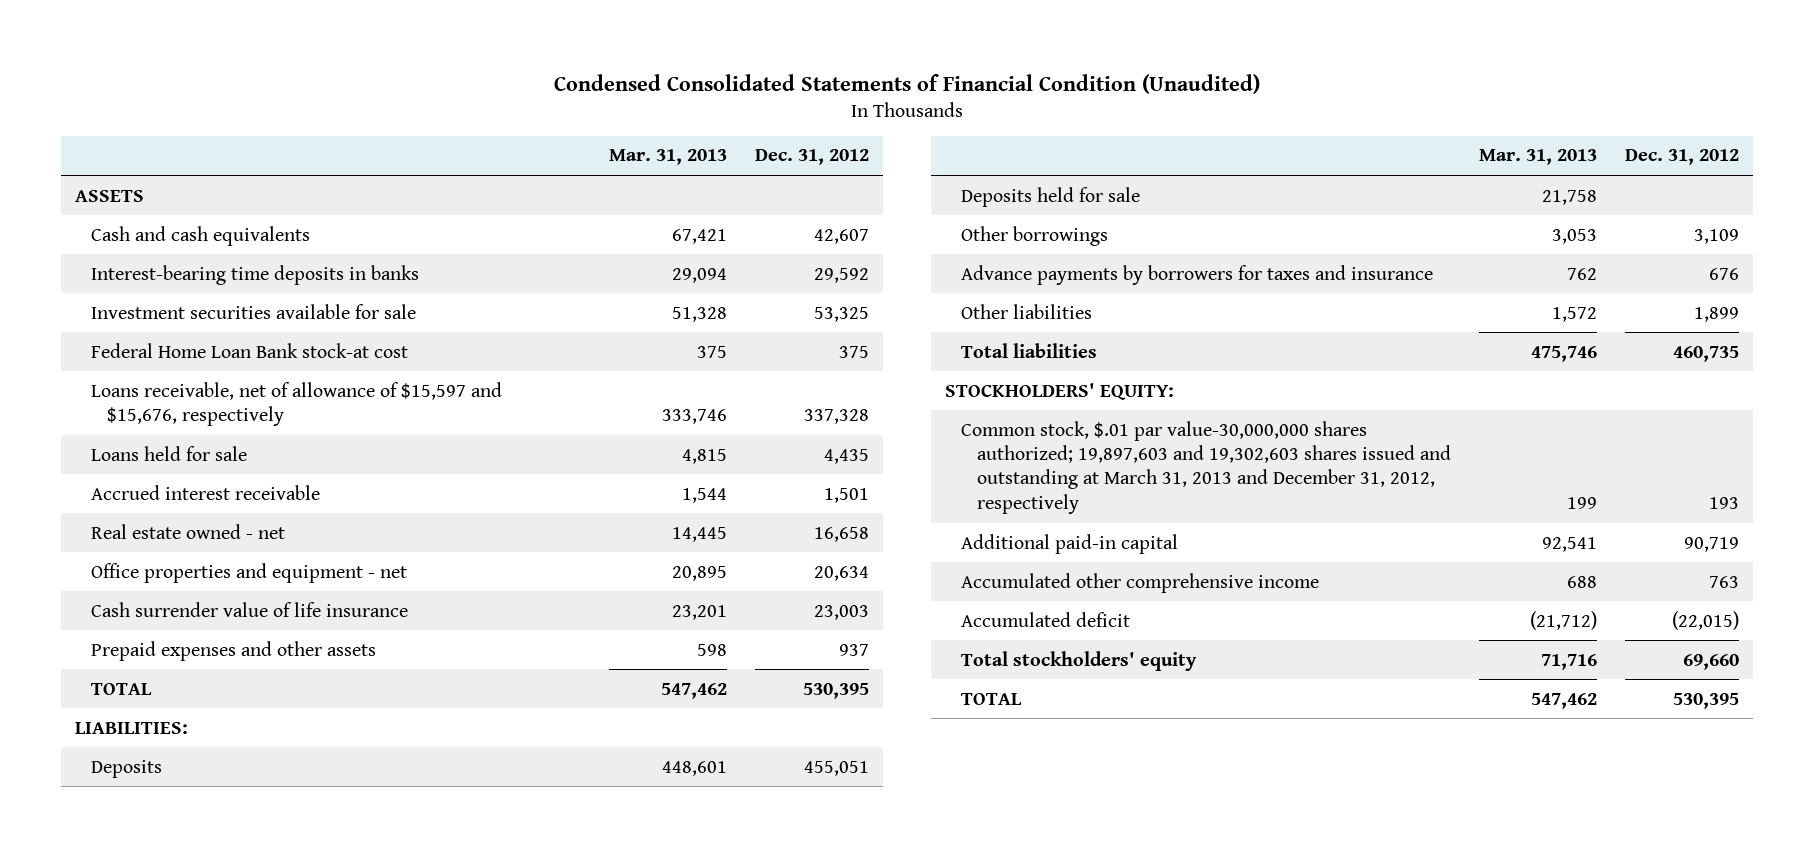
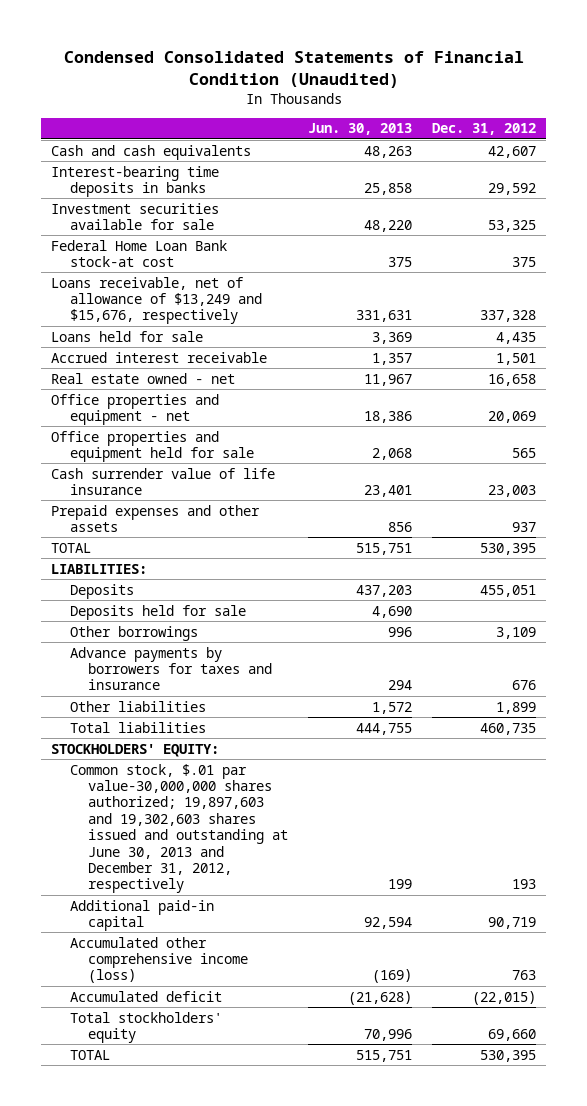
[609,149,728,166] Mar. 31, 2013 -> none
none -> [308,123,413,136] Jun. 30, 2013
[74,189,144,202] ASSETS -> none
[90,381,502,427] Loans receivable, net of allowance of $15,597 and $15,676, respectively -> [50,276,262,325] Loans receivable, net of allowance of $13,249 and $15,676, respectively
[813,565,869,581] 20,634 -> [488,410,537,423] 20,069
none -> [50,430,254,462] Office properties and equipment held for sale
[961,420,1452,514] Common stock, $.01 par value-30,000,000 shares authorized; 19,897,603 and 19,302,603 shares issued and outstanding at March 31, 2013 and December 31, 2012, respectively -> [69,763,289,894] Common stock, $.01 par value-30,000,000 shares authorized; 19,897,603 and 19,302,603 shares issued and outstanding at June 30, 2013 and December 31, 2012, respectively
[961,572,1320,593] Accumulated other comprehensive income -> [69,936,249,984] Accumulated other comprehensive income (loss)

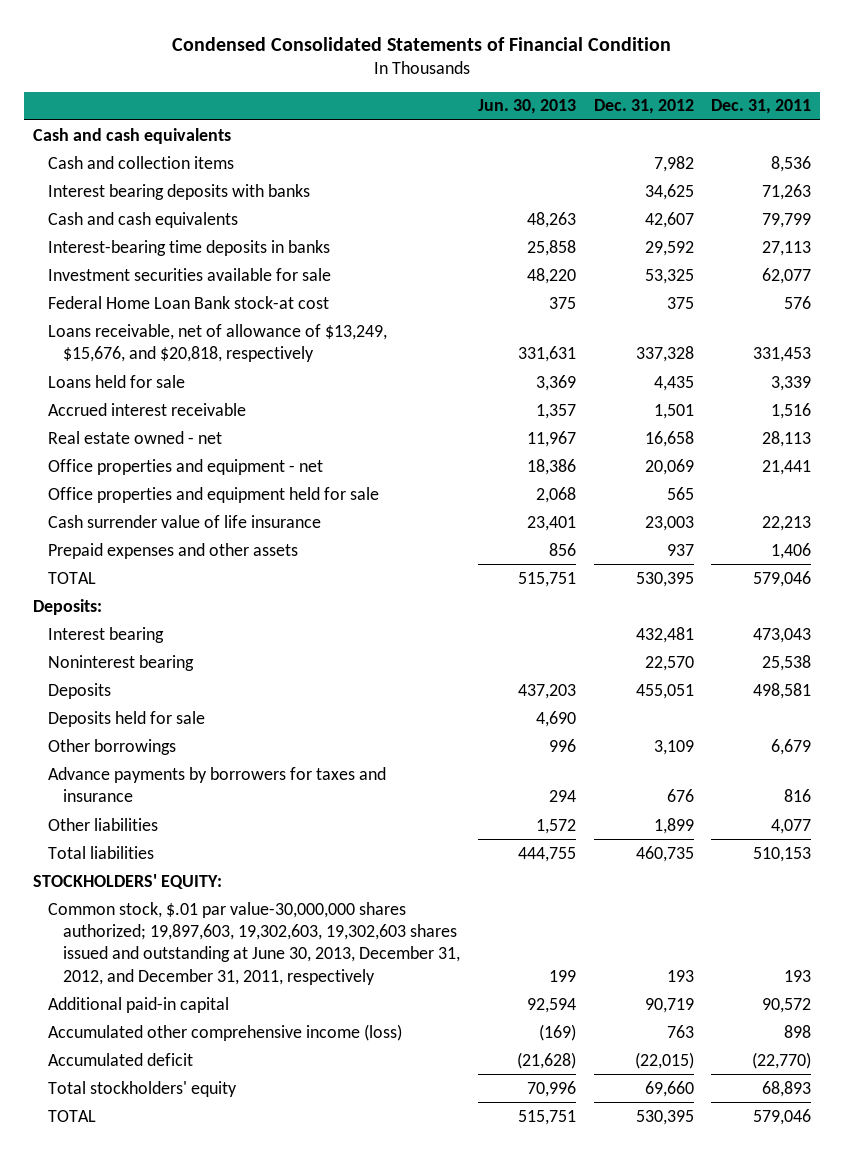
[63,50,524,88] Condensed Consolidated Statements of Financial Condition (Unaudited) -> [172,36,672,51] Condensed Consolidated Statements of Financial Condition
none -> [711,99,812,115] Dec. 31, 2011
none -> [32,127,231,144] Cash and cash equivalents
none -> [47,155,234,169] Cash and collection items
none -> [47,183,310,200] Interest bearing deposits with banks
[50,276,262,325] Loans receivable, net of allowance of $13,249 and $15,676, respectively -> [47,323,387,363] Loans receivable, net of allowance of $13,249, $15,676, and $20,818, respectively
[50,563,147,574] LIABILITIES: -> none
none -> [32,598,102,615] Deposits:
none -> [47,626,164,643] Interest bearing
none -> [47,654,194,671] Noninterest bearing
[69,763,289,894] Common stock, $.01 par value-30,000,000 shares authorized; 19,897,603 and 19,302,603 shares issued and outstanding at June 30, 2013 and December 31, 2012, respectively -> [47,901,461,985] Common stock, $.01 par value-30,000,000 shares authorized; 19,897,603, 19,302,603, 19,302,603 shares issued and outstanding at June 30, 2013, December 31, 2012, and December 31, 2011, respectively

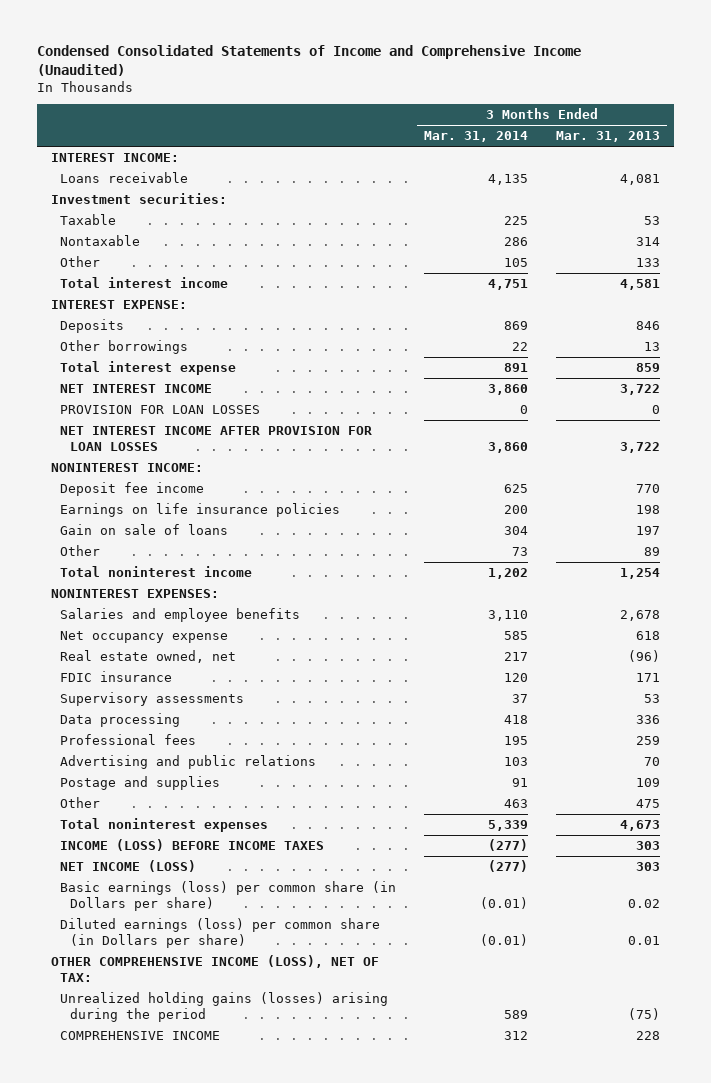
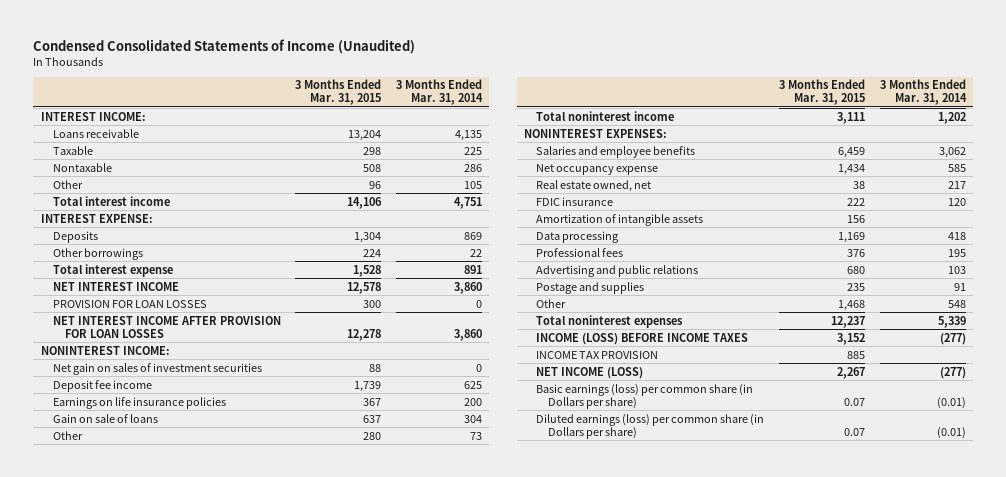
[36,44,581,77] Condensed Consolidated Statements of Income and Comprehensive Income (Unaudited) -> [33,38,416,54] Condensed Consolidated Statements of Income (Unaudited)
[556,131,661,143] Mar. 31, 2013 -> none
none -> [295,79,382,106] 3 Months Ended Mar. 31, 2015
[50,193,227,205] Investment securities: -> none
none -> [52,362,262,375] Net gain on sales of investment securities
[488,610,529,622] 3,110 -> [938,146,966,158] 3,062
[60,692,245,707] Supervisory assessments -> none
none -> [536,213,704,226] Amortization of intangible assets
[504,799,529,809] 463 -> [947,299,966,308] 548
none -> [536,350,659,359] INCOME TAX PROVISION
[50,955,379,983] OTHER COMPREHENSIVE INCOME (LOSS), NET OF TAX: -> none
[60,992,389,1023] Unrealized holding gains (losses) arising during the period -> none
[60,1031,221,1041] COMPREHENSIVE INCOME -> none

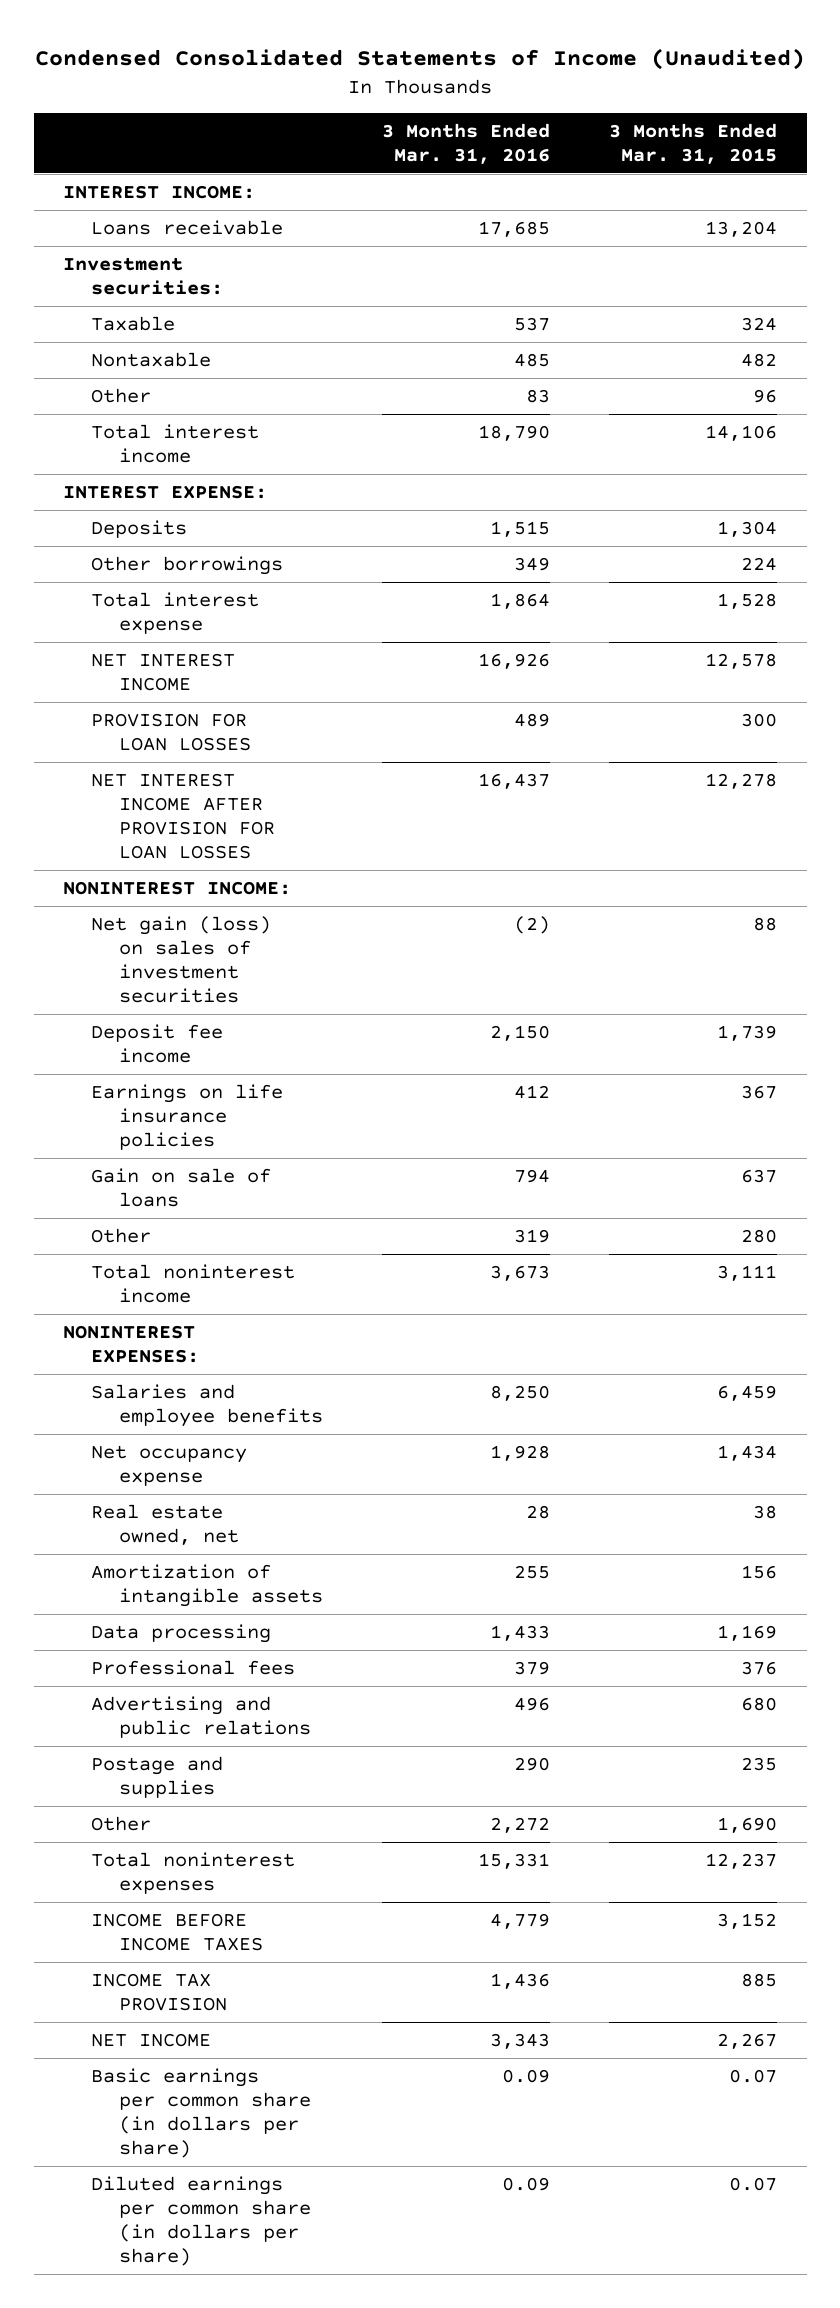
[395,79,483,106] 3 Months Ended Mar. 31, 2014 -> none
none -> [382,122,551,164] 3 Months Ended Mar. 31, 2016
none -> [63,256,224,295] Investment securities:
[363,146,382,155] 298 -> [741,316,778,331] 324
[363,163,382,172] 508 -> [741,352,778,367] 482
[52,362,262,375] Net gain on sales of investment securities -> [91,915,272,1003] Net gain (loss) on sales of investment securities
[536,196,614,206] FDIC insurance -> none
[837,299,865,311] 1,468 -> [717,1816,778,1833] 1,690
[536,332,749,345] INCOME (LOSS) BEFORE INCOME TAXES -> [91,1912,264,1951] INCOME BEFORE INCOME TAXES
[536,366,644,379] NET INCOME (LOSS) -> [91,2032,212,2047] NET INCOME
[536,383,754,409] Basic earnings (loss) per common share (in Dollars per share) -> [91,2067,312,2158] Basic earnings per common share (in dollars per share)
[536,413,765,439] Diluted earnings (loss) per common share (in Dollars per share) -> [91,2175,312,2266] Diluted earnings per common share (in dollars per share)

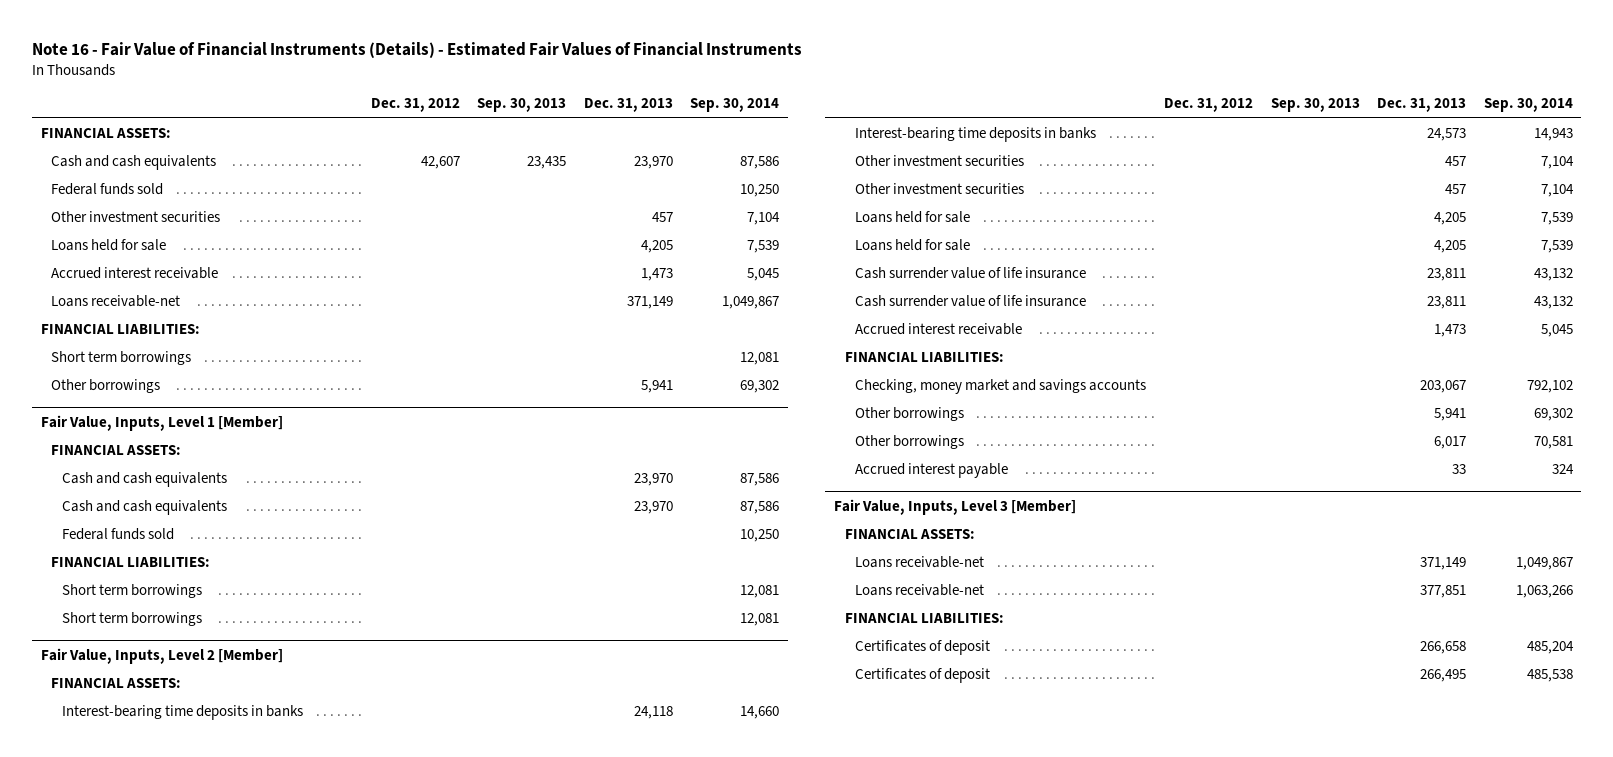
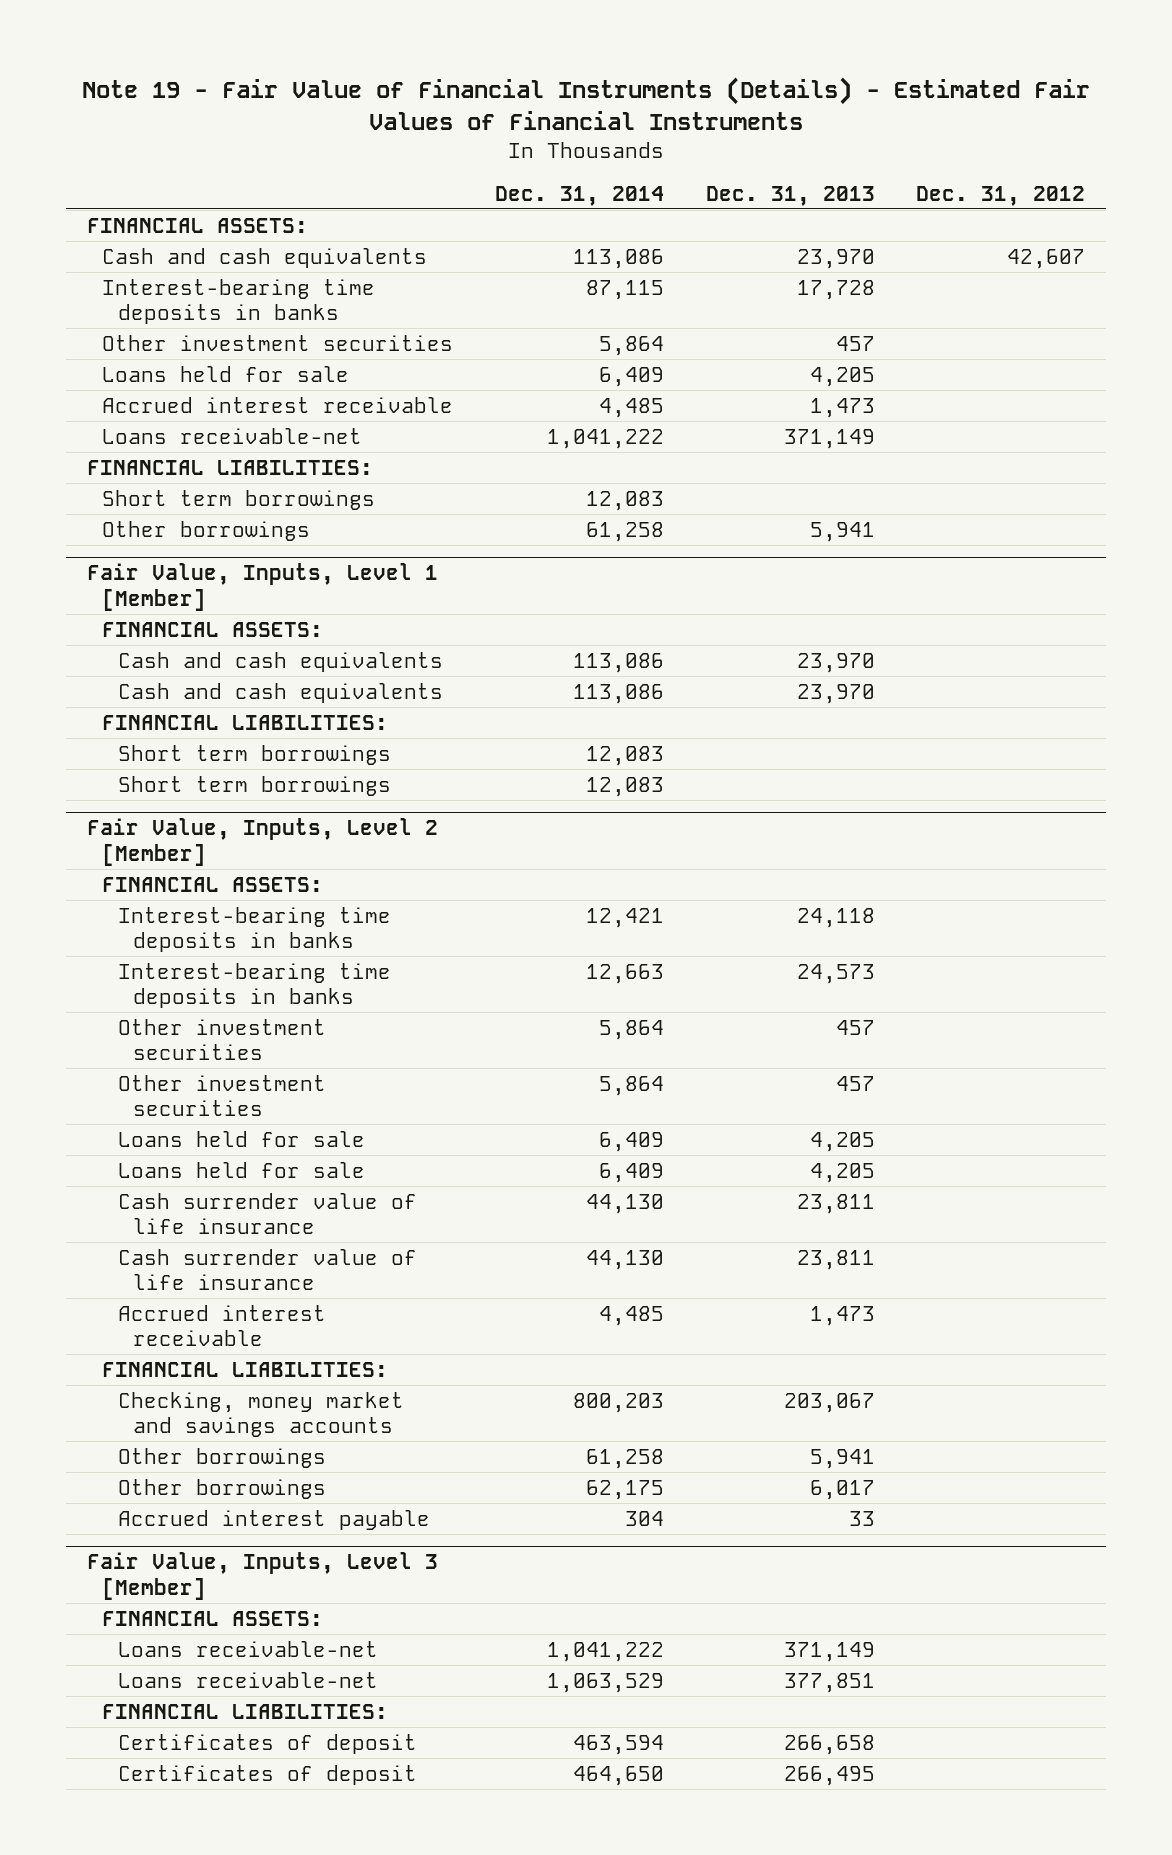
[31,41,802,58] Note 16 - Fair Value of Financial Instruments (Details) - Estimated Fair Values of Financial Instruments -> [81,76,1090,130] Note 19 - Fair Value of Financial Instruments (Details) - Estimated Fair Values of Financial Instruments
[477,98,567,113] Sep. 30, 2013 -> none
[690,98,780,113] Sep. 30, 2014 -> none
none -> [494,185,664,206] Dec. 31, 2014
[51,182,164,195] Federal funds sold -> none
none -> [102,278,376,325] Interest-bearing time deposits in banks
[62,527,175,540] Federal funds sold -> none

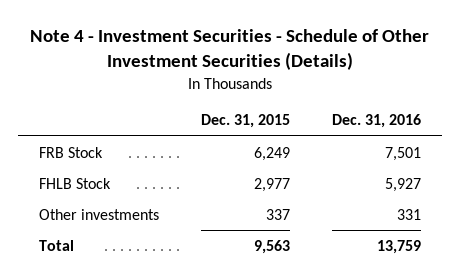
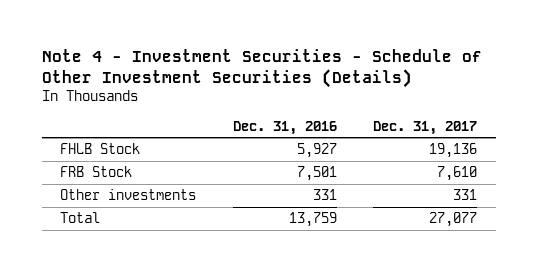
[200,114,290,129] Dec. 31, 2015 -> none
none -> [373,120,478,135] Dec. 31, 2017
[38,146,103,158] FRB Stock -> [59,166,132,178] FRB Stock

